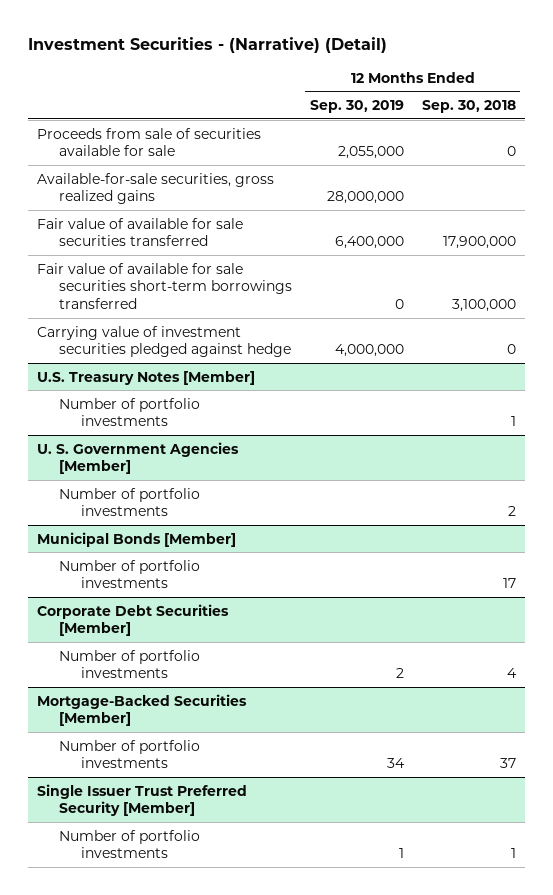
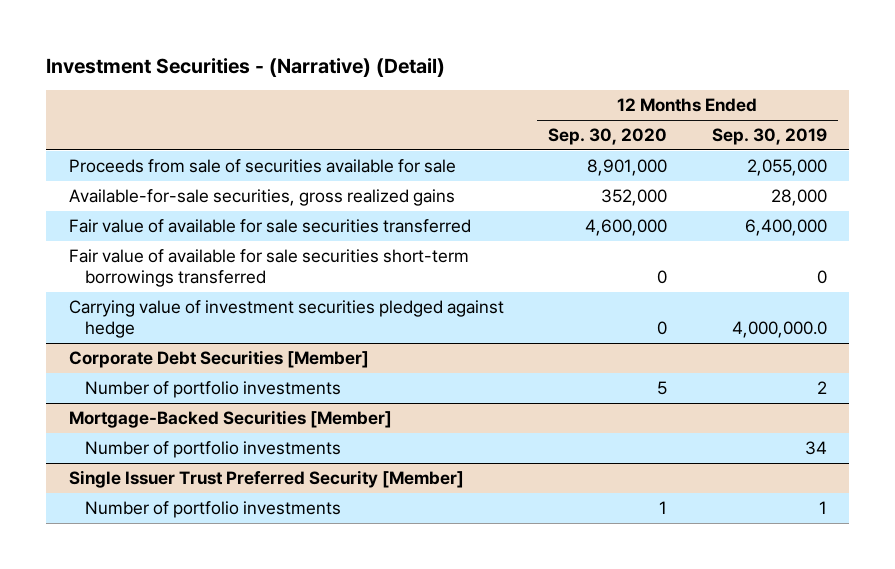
[421,99,516,113] Sep. 30, 2018 -> none
none -> [548,128,668,146] Sep. 30, 2020
[326,191,404,205] 28,000,000 -> [770,188,827,206] 28,000
[37,370,256,385] U.S. Treasury Notes [Member] -> none
[59,397,201,427] Number of portfolio investments -> none
[37,441,240,475] U. S. Government Agencies [Member] -> none
[59,487,201,517] Number of portfolio investments -> none
[37,531,237,547] Municipal Bonds [Member] -> none
[59,559,201,589] Number of portfolio investments -> none
[334,344,404,358] 4,000,000 -> [731,320,827,338] 4,000,000.0

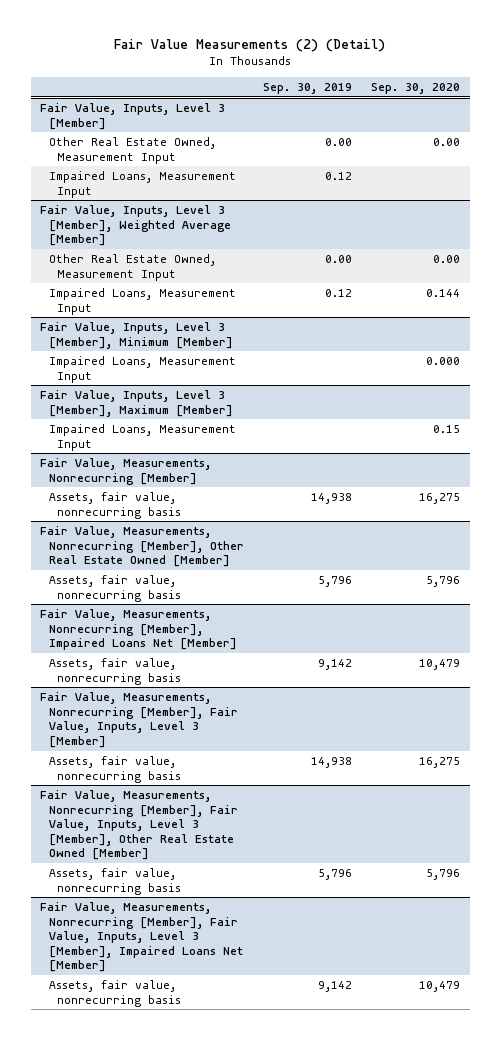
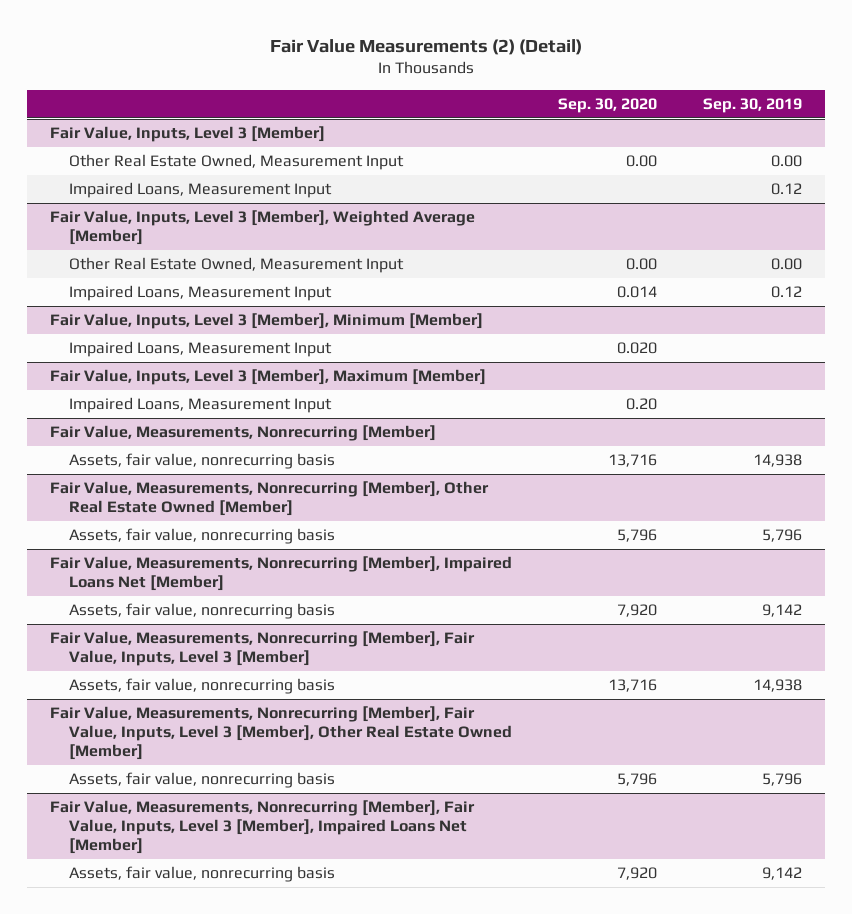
[426,289,461,298] 0.144 -> [616,286,657,299] 0.014
[426,357,461,366] 0.000 -> [616,342,657,355] 0.020
[433,425,461,434] 0.15 -> [625,398,657,411] 0.20
[419,493,461,505] 16,275 -> [607,454,657,468] 13,716
[419,659,461,671] 10,479 -> [616,604,657,618] 7,920
[419,757,461,769] 16,275 -> [607,679,657,693] 13,716
[419,981,461,993] 10,479 -> [616,867,657,881] 7,920

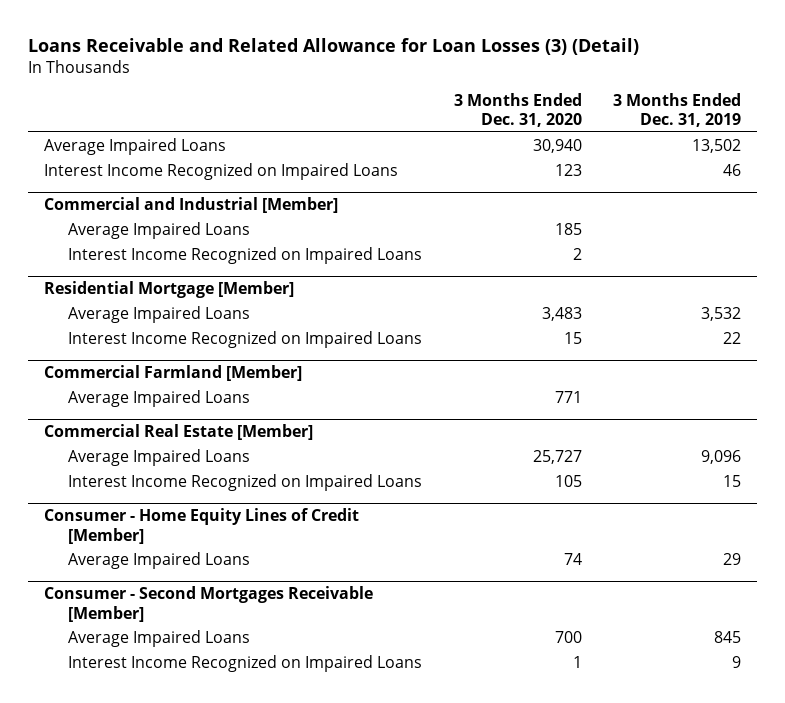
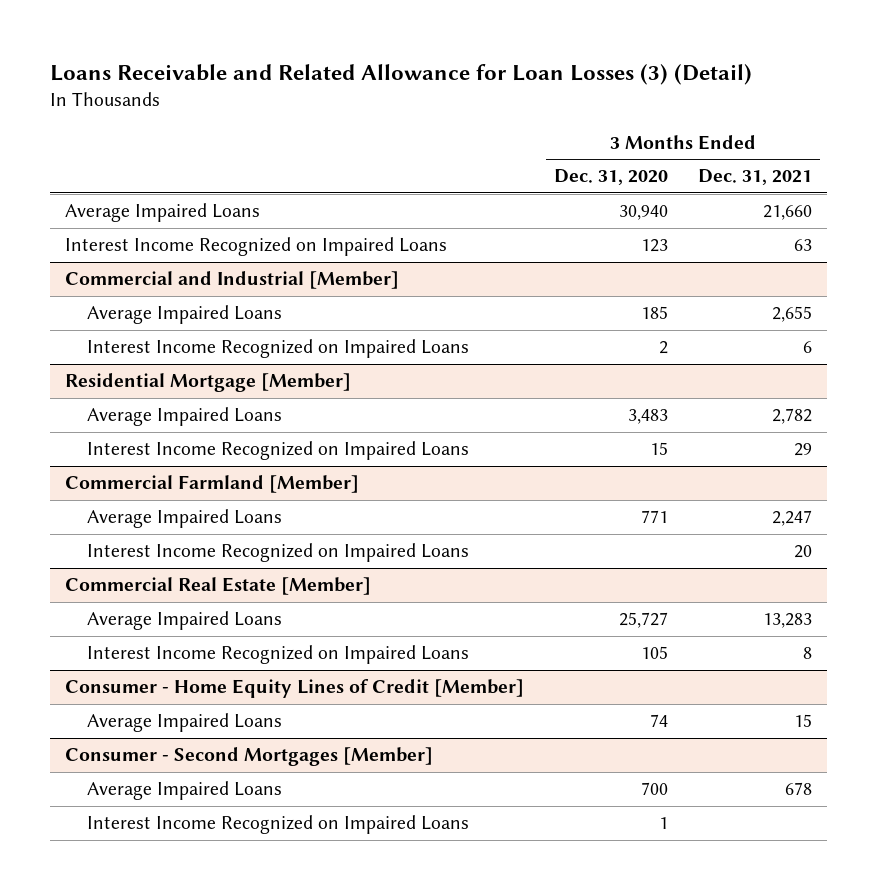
[612,92,741,127] 3 Months Ended Dec. 31, 2019 -> none
none -> [698,169,813,186] Dec. 31, 2021
none -> [87,543,470,563] Interest Income Recognized on Impaired Loans
[43,586,373,622] Consumer - Second Mortgages Receivable [Member] -> [64,747,433,767] Consumer - Second Mortgages [Member]

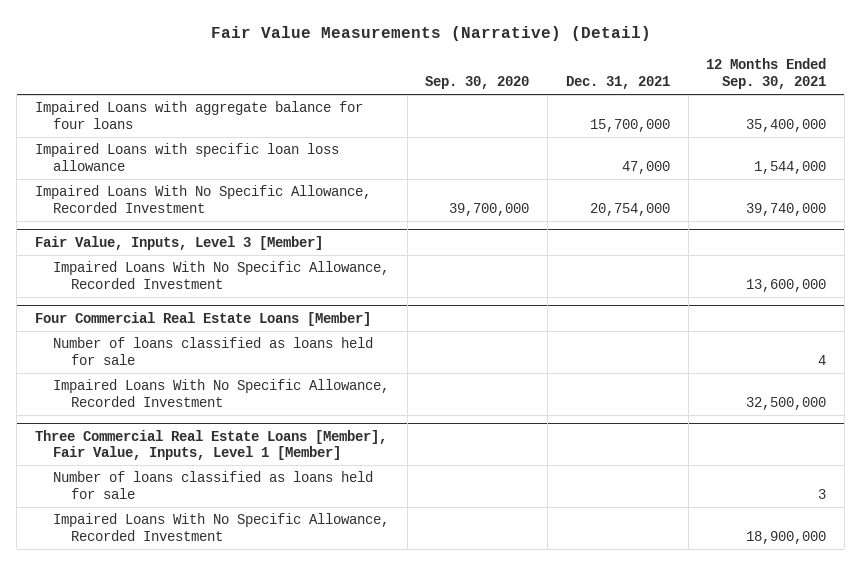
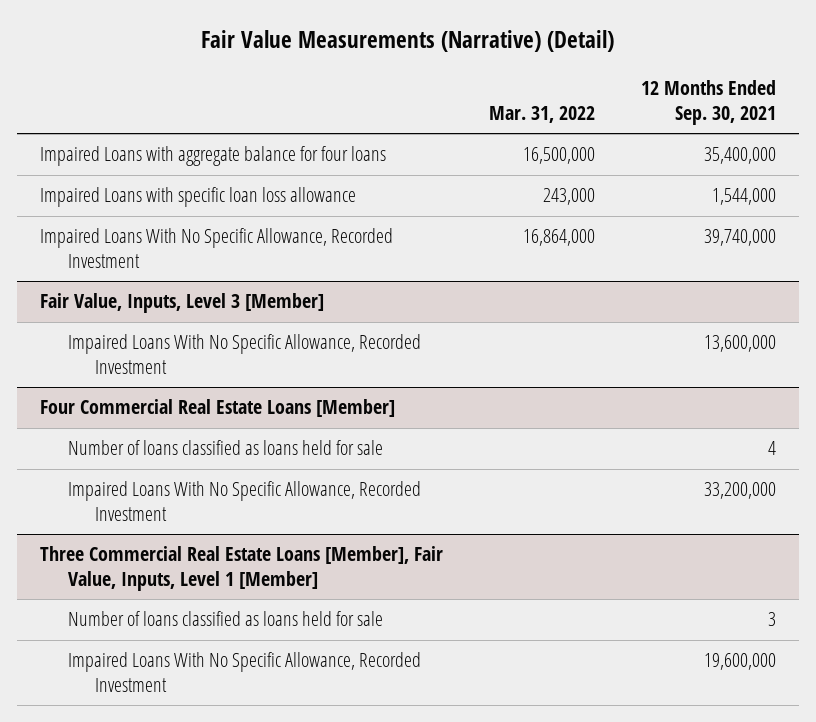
[425,75,530,89] Sep. 30, 2020 -> none
[565,75,670,89] Dec. 31, 2021 -> none
none -> [489,106,596,124] Mar. 31, 2022
[746,396,827,410] 32,500,000 -> [703,482,776,500] 33,200,000
[746,530,827,544] 18,900,000 -> [703,653,776,671] 19,600,000

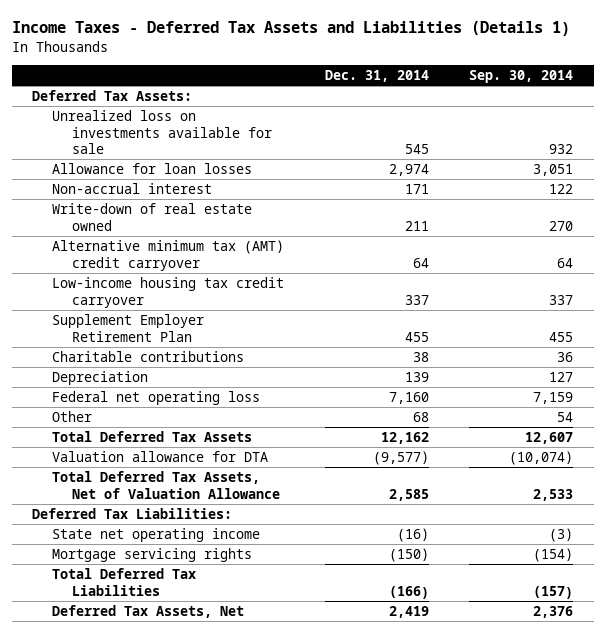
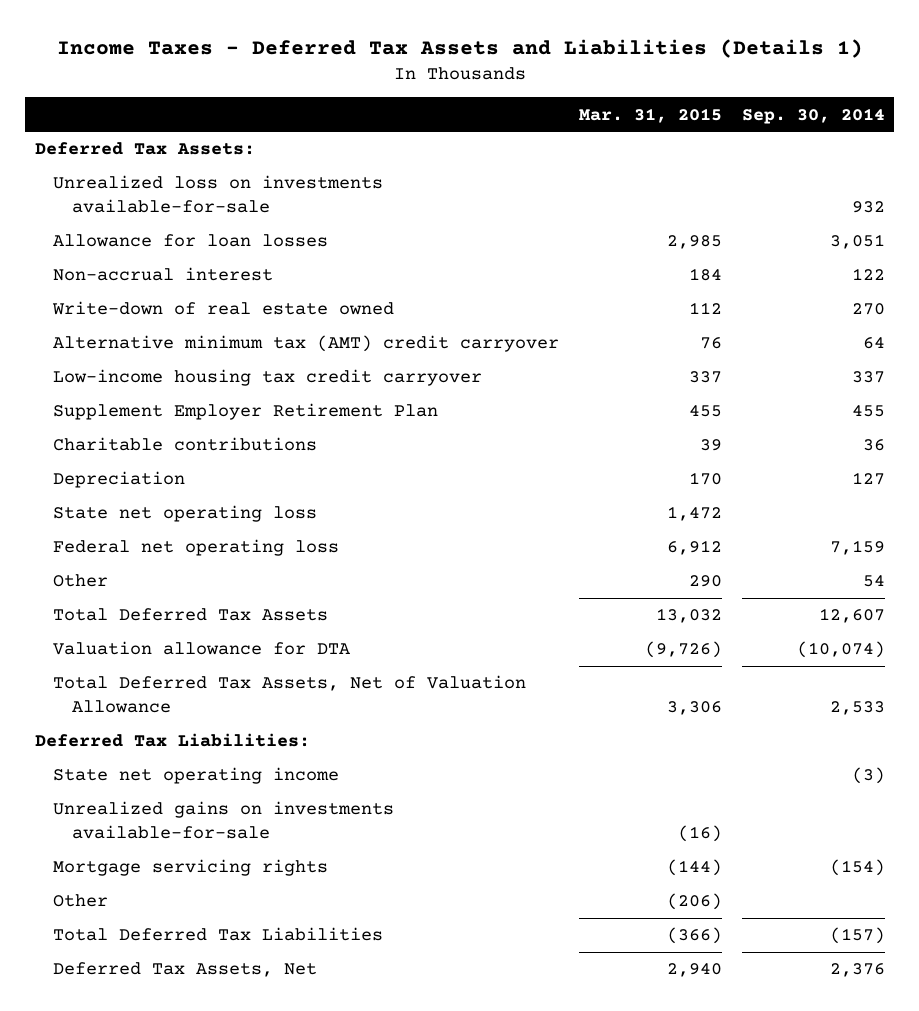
[324,70,429,83] Dec. 31, 2014 -> none
none -> [578,107,722,123] Mar. 31, 2015
[52,109,273,155] Unrealized loss on investments available for sale -> [53,175,384,214] Unrealized loss on investments available-for-sale
none -> [53,505,318,523] State net operating loss
none -> [53,801,395,840] Unrealized gains on investments available-for-sale
none -> [53,894,109,908] Other

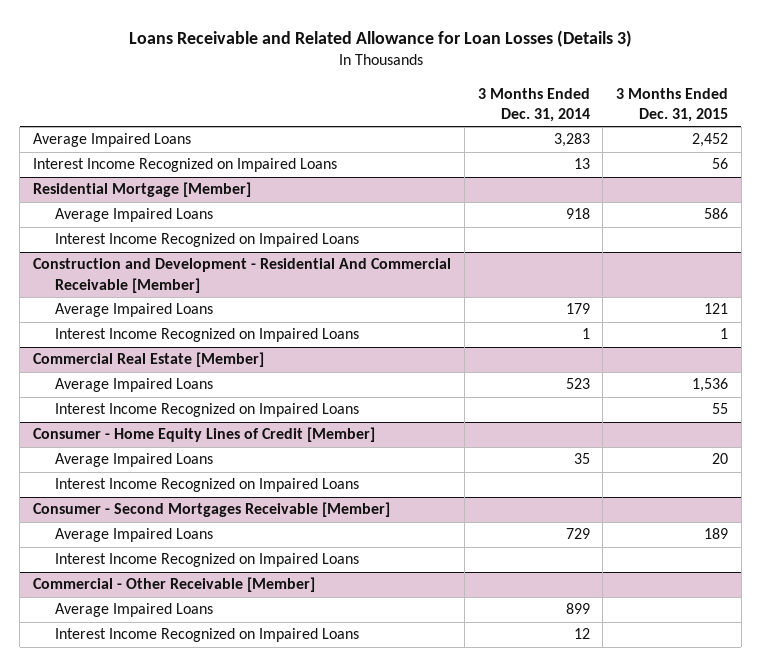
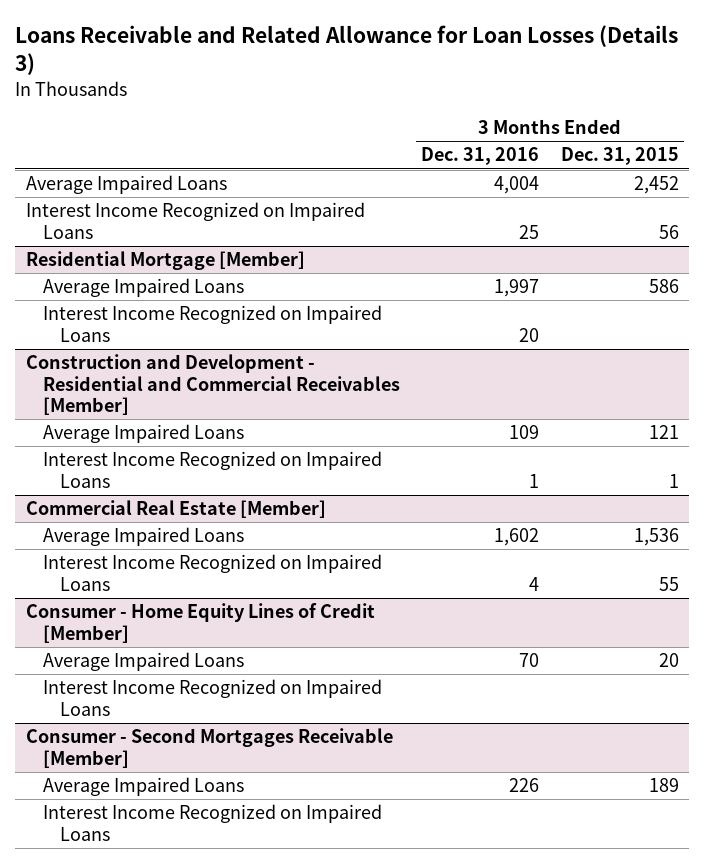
[477,87,590,122] 3 Months Ended Dec. 31, 2014 -> none
none -> [421,147,540,166] Dec. 31, 2016
[33,258,452,293] Construction and Development - Residential And Commercial Receivable [Member] -> [25,354,401,416] Construction and Development - Residential and Commercial Receivables [Member]
[33,577,316,593] Commercial - Other Receivable [Member] -> none
[55,603,214,618] Average Impaired Loans -> none
[55,628,360,643] Interest Income Recognized on Impaired Loans -> none

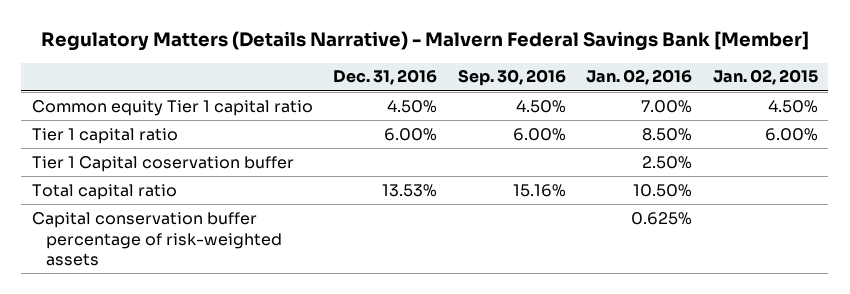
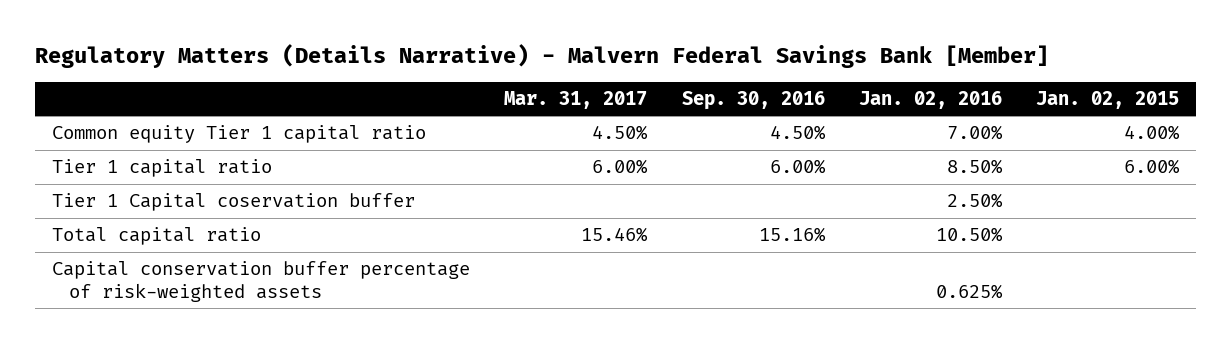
[333,69,438,86] Dec. 31, 2016 -> none
none -> [504,91,648,110] Mar. 31, 2017
[768,99,819,113] 4.50% -> [1124,125,1181,141] 4.00%

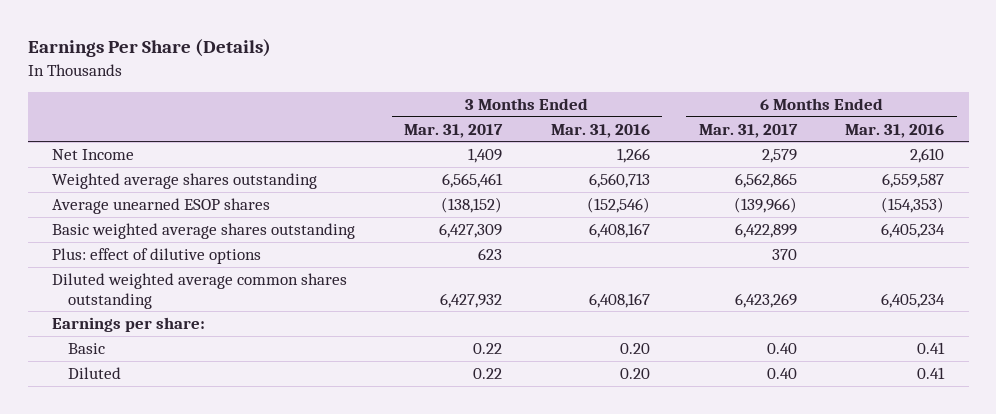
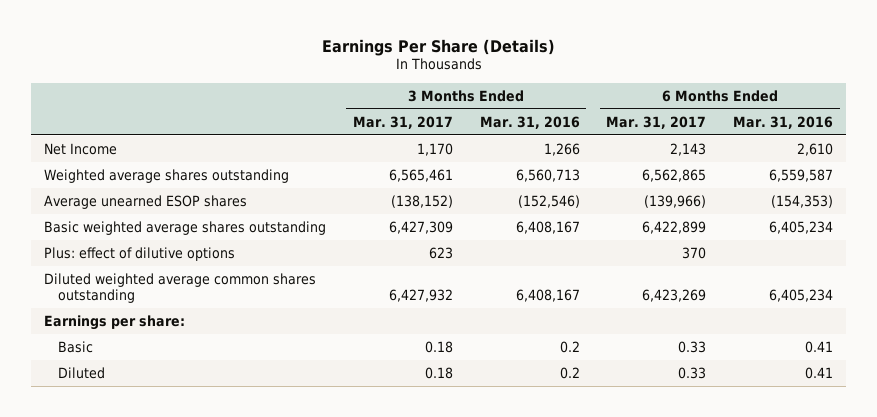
[467,147,502,163] 1,409 -> [416,142,453,156] 1,170
[761,148,797,163] 2,579 -> [670,142,707,156] 2,143
[472,342,502,354] 0.22 -> [424,340,453,353] 0.18
[619,342,650,354] 0.20 -> [559,340,580,353] 0.2
[766,342,797,354] 0.40 -> [678,340,707,353] 0.33
[472,367,502,379] 0.22 -> [424,366,453,379] 0.18
[619,367,650,379] 0.20 -> [559,366,580,379] 0.2
[766,367,797,379] 0.40 -> [678,366,707,379] 0.33

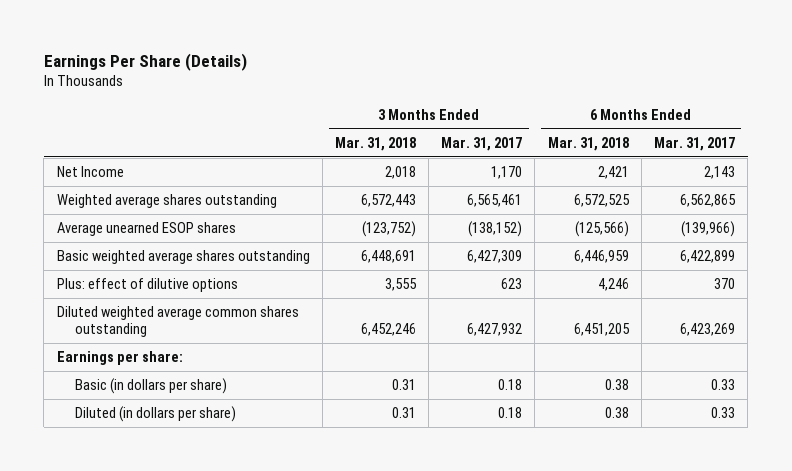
[479,115,580,129] Mar. 31, 2016 -> none
[732,115,833,129] Mar. 31, 2016 -> none
none -> [334,136,416,151] Mar. 31, 2018
none -> [547,136,629,151] Mar. 31, 2018
[57,340,93,353] Basic -> [75,378,228,395] Basic (in dollars per share)
[57,366,105,379] Diluted -> [75,406,237,423] Diluted (in dollars per share)

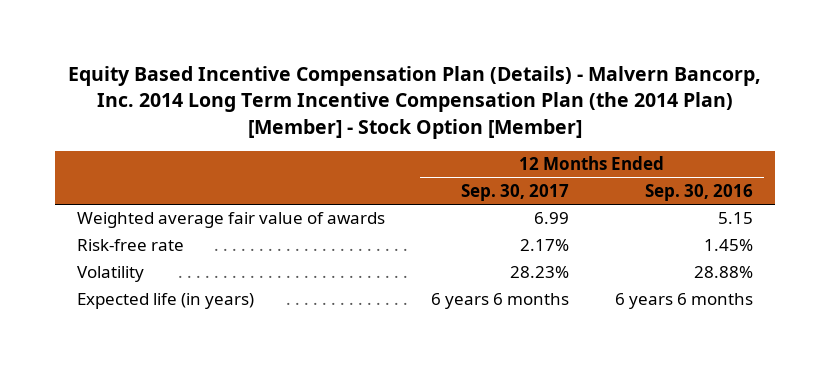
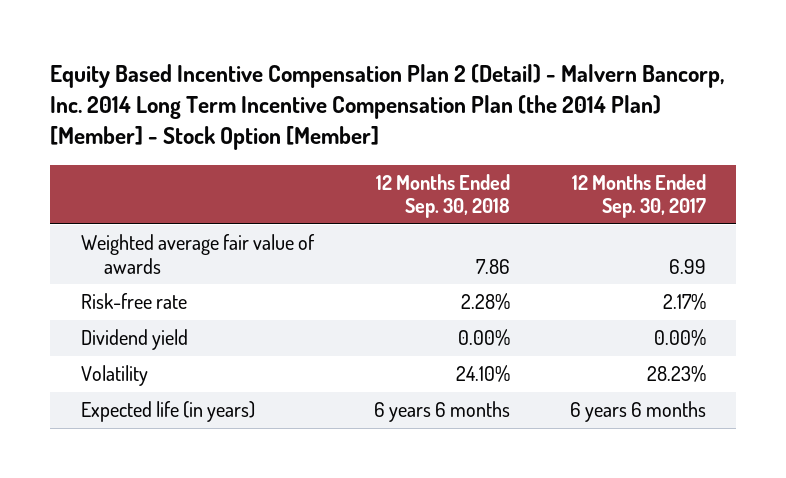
[67,66,761,139] Equity Based Incentive Compensation Plan (Details) - Malvern Bancorp, Inc. 2014 Long Term Incentive Compensation Plan (the 2014 Plan) [Member] - Stock Option [Member] -> [50,63,725,151] Equity Based Incentive Compensation Plan 2 (Detail) - Malvern Bancorp, Inc. 2014 Long Term Incentive Compensation Plan (the 2014 Plan) [Member] - Stock Option [Member]
[644,183,753,201] Sep. 30, 2016 -> none
none -> [375,173,510,219] 12 Months Ended Sep. 30, 2018
none -> [80,329,188,351] Dividend yield

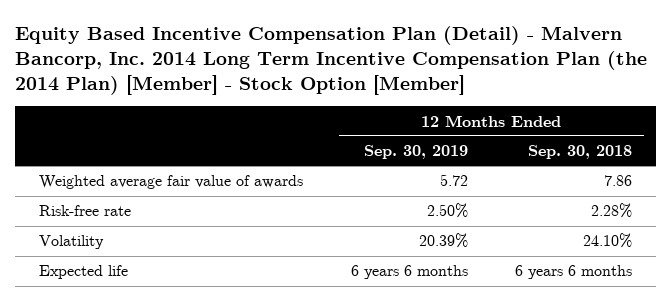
[50,63,725,151] Equity Based Incentive Compensation Plan 2 (Detail) - Malvern Bancorp, Inc. 2014 Long Term Incentive Compensation Plan (the 2014 Plan) [Member] - Stock Option [Member] -> [15,26,648,96] Equity Based Incentive Compensation Plan (Detail) - Malvern Bancorp, Inc. 2014 Long Term Incentive Compensation Plan (the 2014 Plan) [Member] - Stock Option [Member]
[571,173,706,219] 12 Months Ended Sep. 30, 2017 -> none
none -> [363,145,468,160] Sep. 30, 2019
[80,329,188,351] Dividend yield -> none
[80,401,255,423] Expected life (in years) -> [38,265,128,280] Expected life

